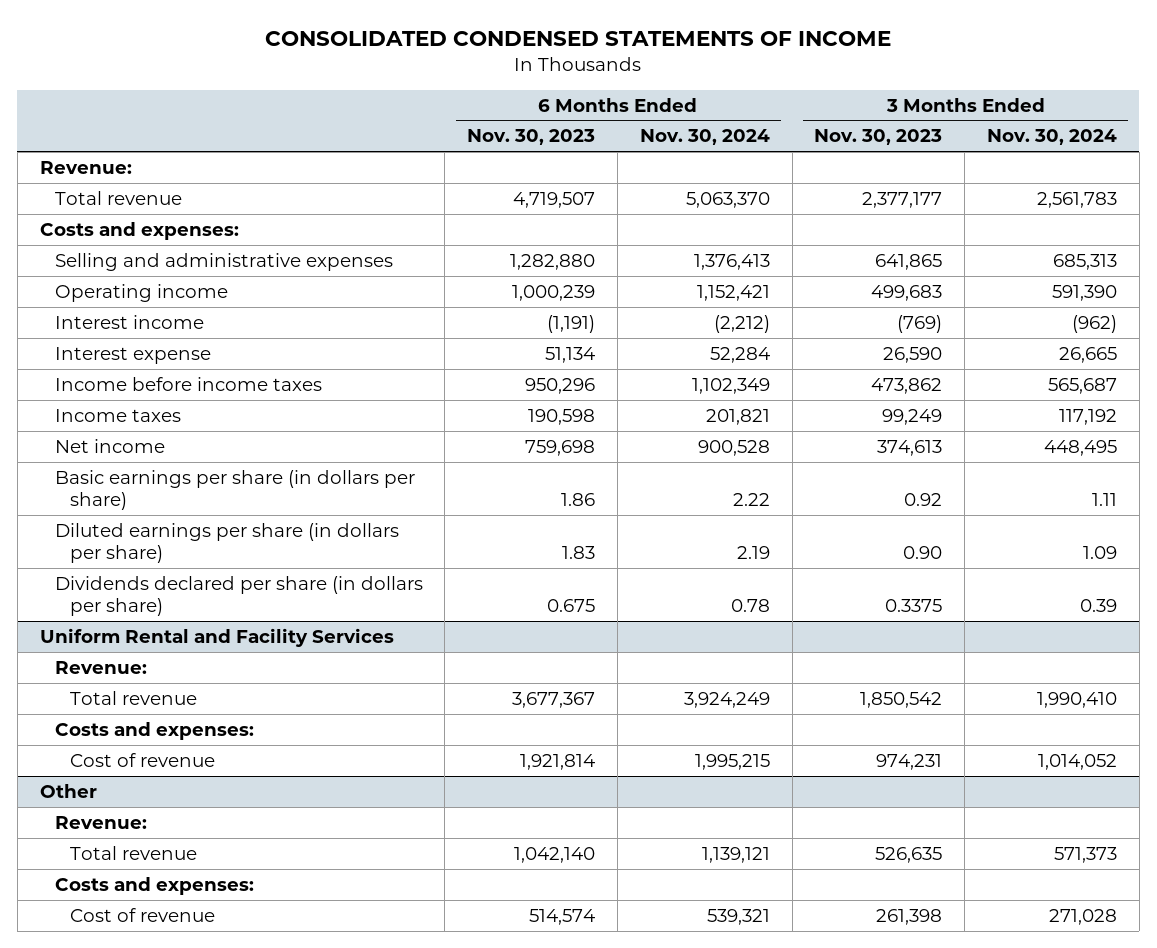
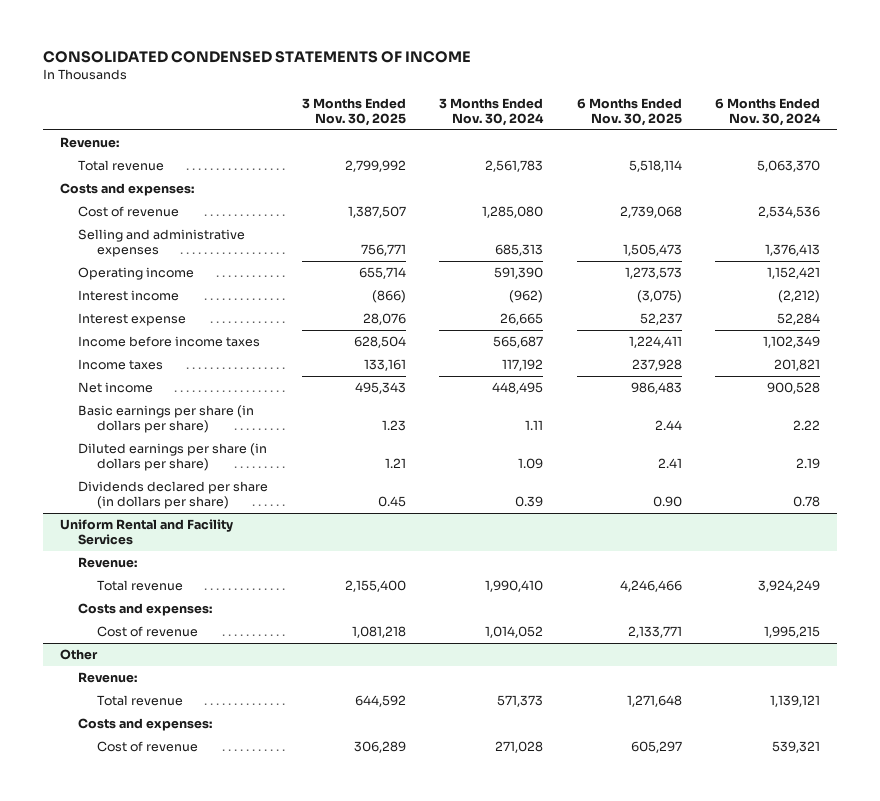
[467,129,596,146] Nov. 30, 2023 -> none
[814,129,943,146] Nov. 30, 2023 -> none
none -> [301,97,406,126] 3 Months Ended Nov. 30, 2025
none -> [576,97,682,126] 6 Months Ended Nov. 30, 2025
none -> [78,206,180,218] Cost of revenue

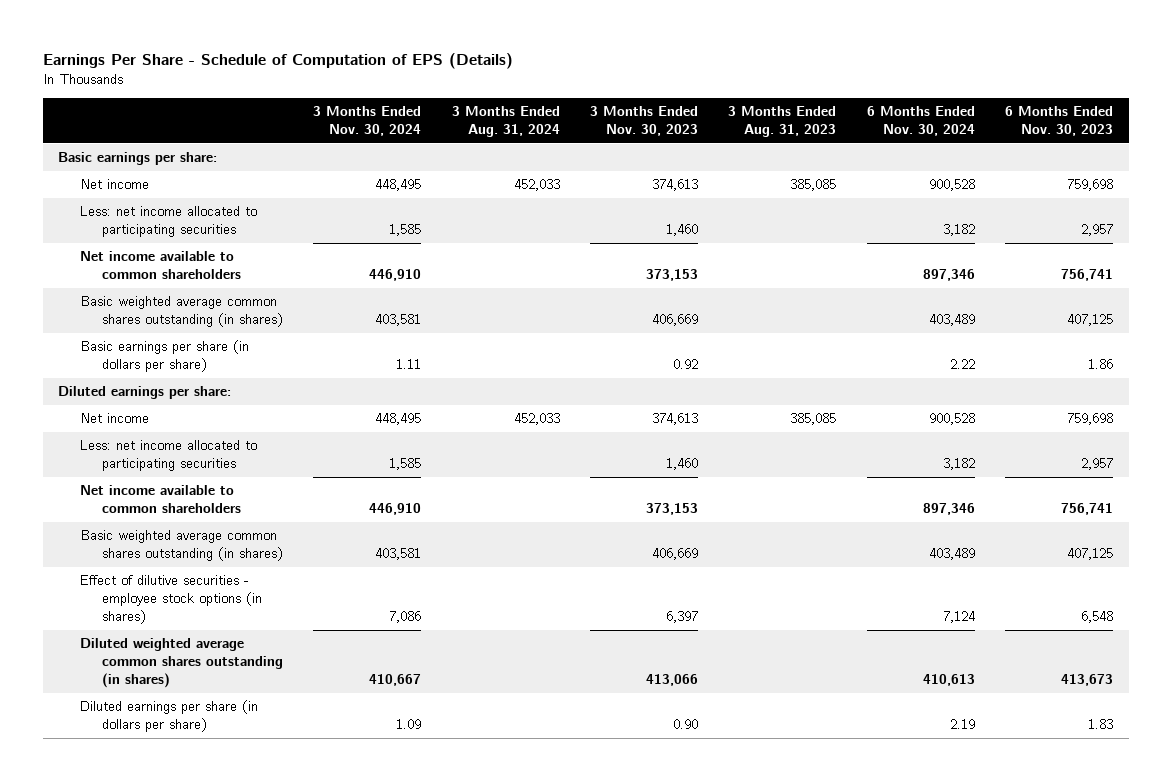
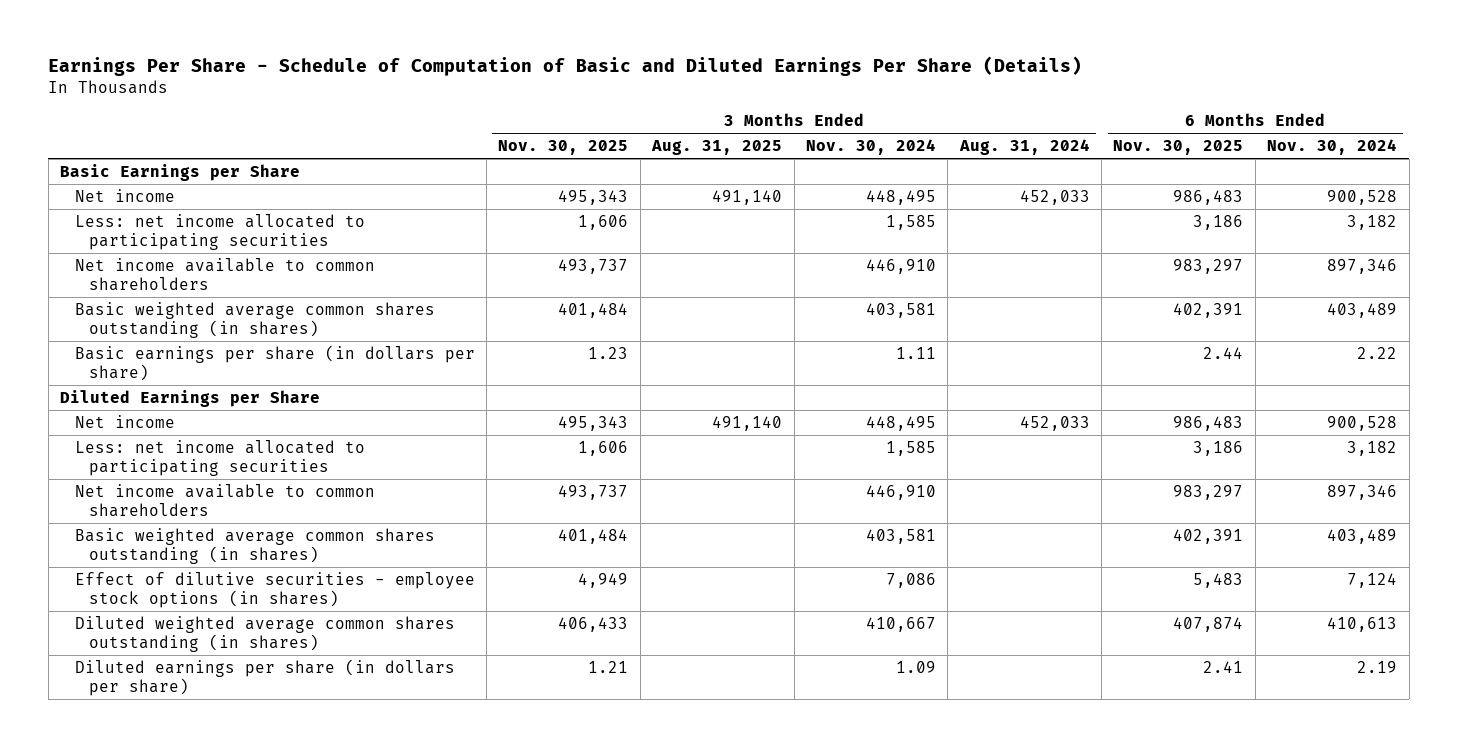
[42,52,513,69] Earnings Per Share - Schedule of Computation of EPS (Details) -> [48,56,1083,77] Earnings Per Share - Schedule of Computation of Basic and Diluted Earnings Per Share (Details)
[590,106,699,136] 3 Months Ended Nov. 30, 2023 -> none
[728,106,837,137] 3 Months Ended Aug. 31, 2023 -> none
[1005,106,1114,136] 6 Months Ended Nov. 30, 2023 -> none
none -> [498,140,629,156] Nov. 30, 2025
none -> [651,140,783,156] Aug. 31, 2025
none -> [1113,140,1244,156] Nov. 30, 2025
[58,152,218,166] Basic earnings per share: -> [60,163,301,181] Basic Earnings per Share
[58,386,232,400] Diluted earnings per share: -> [60,389,321,407] Diluted Earnings per Share

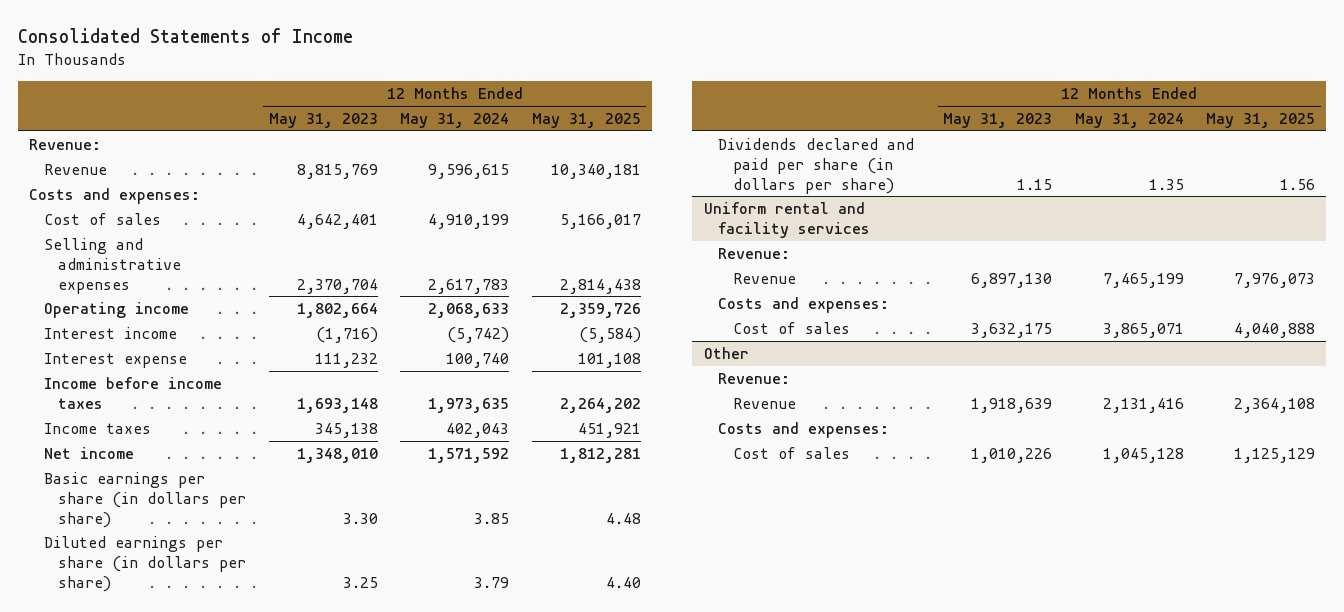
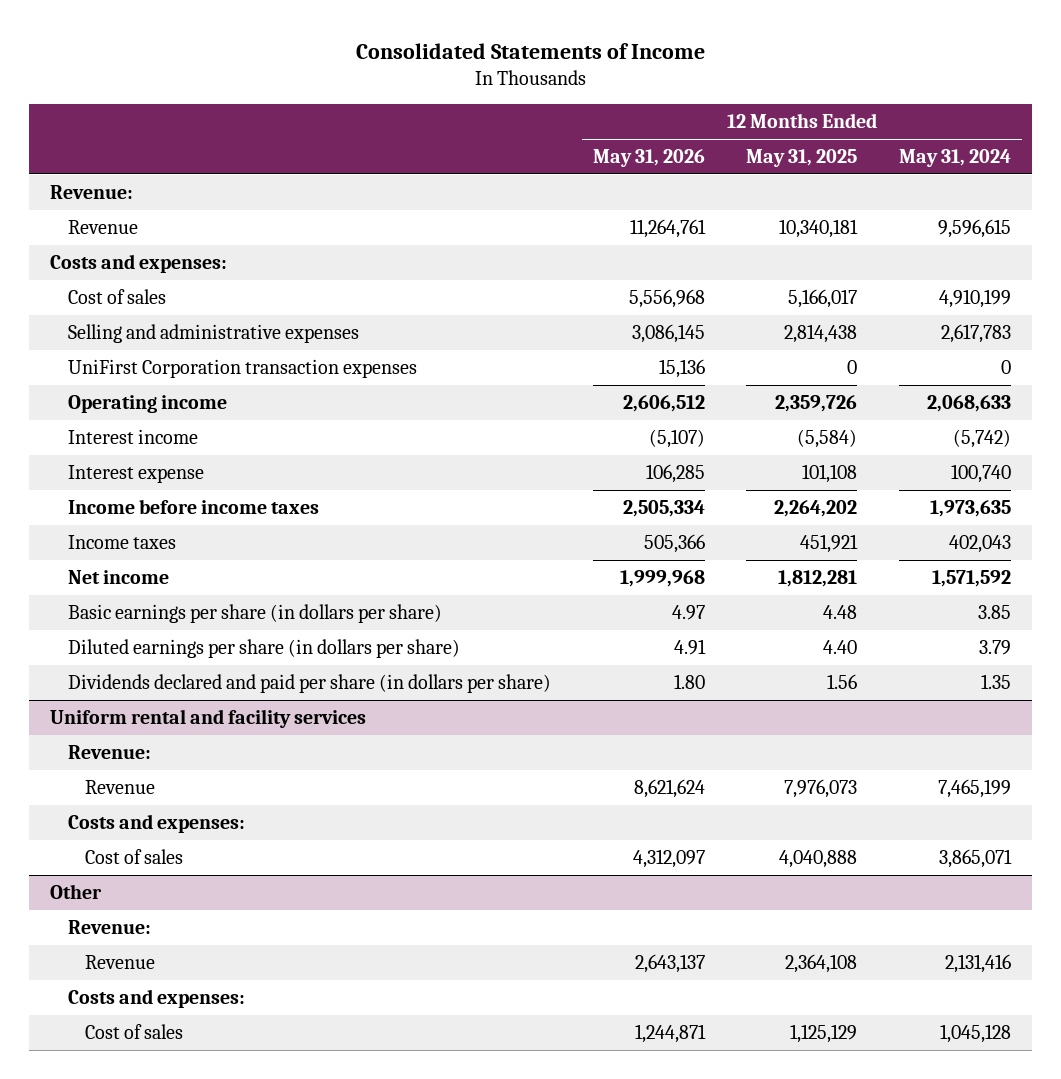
[268,113,378,129] May 31, 2023 -> none
none -> [592,149,705,168] May 31, 2026
none -> [67,358,417,378] UniFirst Corporation transaction expenses

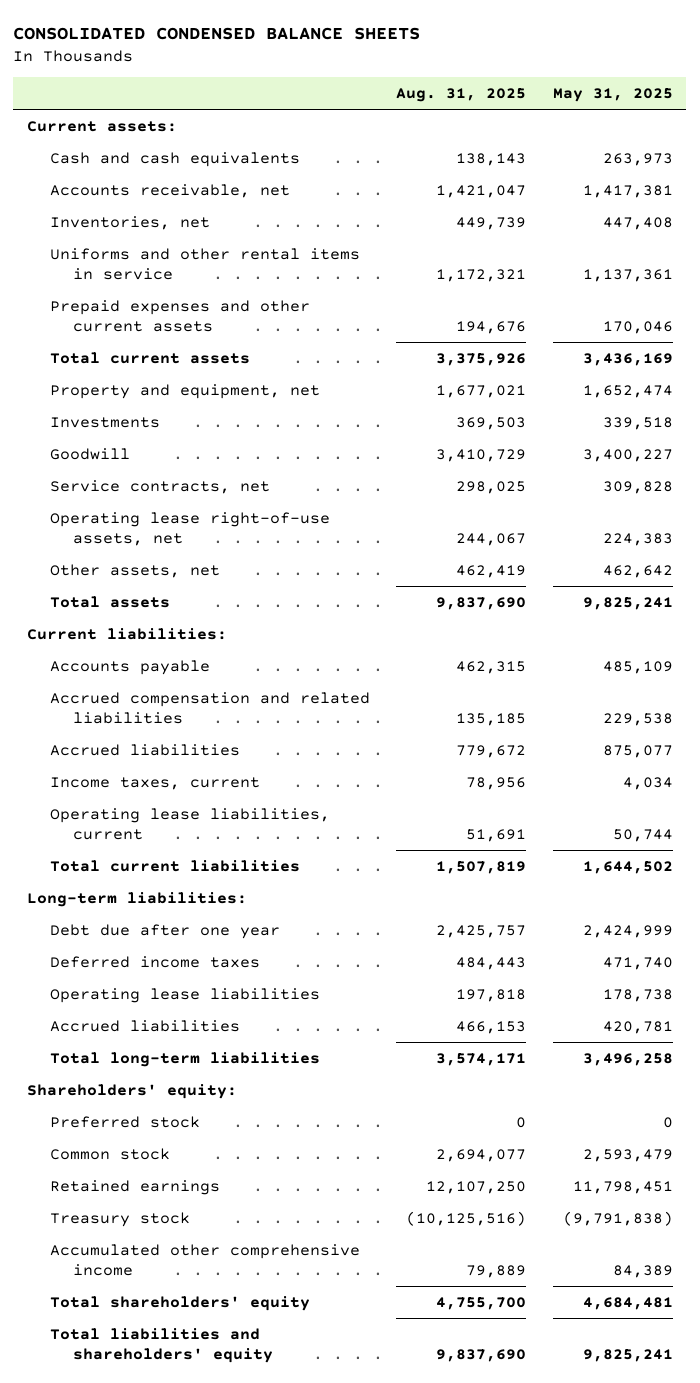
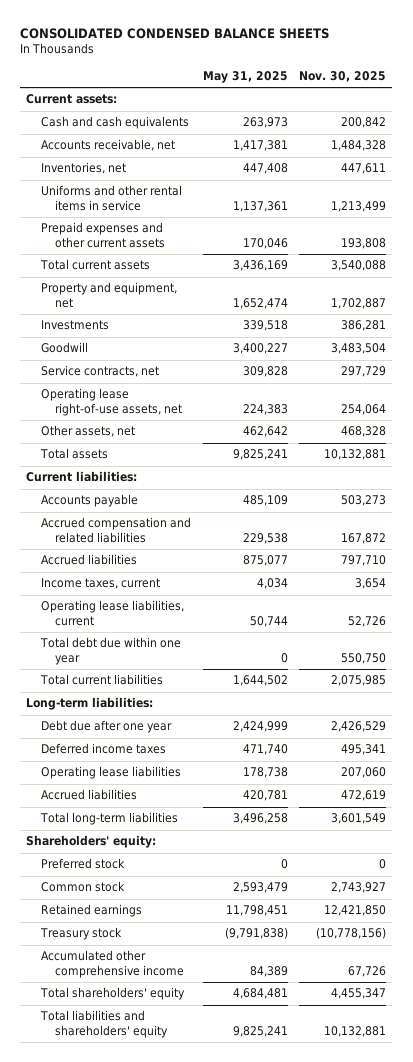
[396,88,527,103] Aug. 31, 2025 -> none
none -> [299,71,387,83] Nov. 30, 2025
none -> [39,637,181,666] Total debt due within one year

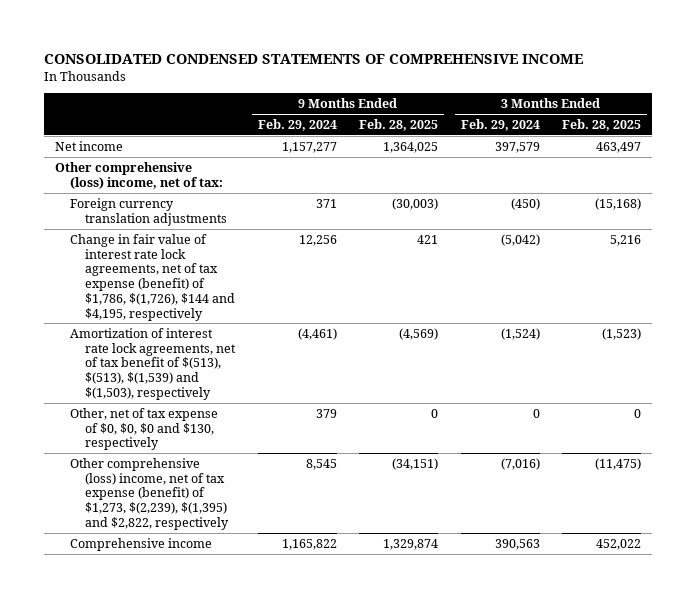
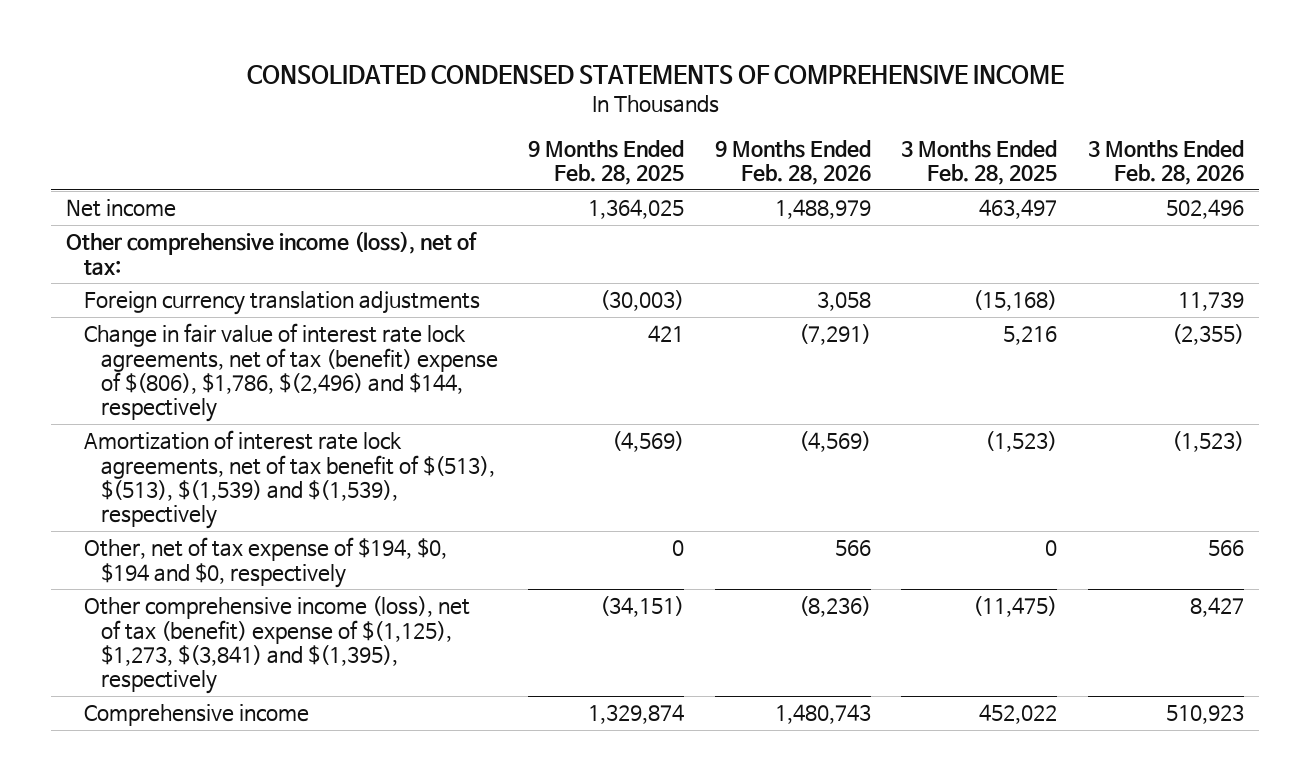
[257,119,337,132] Feb. 29, 2024 -> none
[460,119,540,132] Feb. 29, 2024 -> none
none -> [714,139,871,186] 9 Months Ended Feb. 28, 2026
none -> [1087,139,1244,186] 3 Months Ended Feb. 28, 2026
[55,161,224,189] Other comprehensive (loss) income, net of tax: -> [66,231,478,275] Other comprehensive income (loss), net of tax:
[70,233,236,321] Change in fair value of interest rate lock agreements, net of tax expense (benefit) of $1,786, $(1,726), $144 and $4,195, respectively -> [83,323,498,423] Change in fair value of interest rate lock agreements, net of tax (benefit) expense of $(806), $1,786, $(2,496) and $144, respectively
[70,327,237,400] Amortization of interest rate lock agreements, net of tax benefit of $(513), $(513), $(1,539) and $(1,503), respectively -> [83,430,495,530] Amortization of interest rate lock agreements, net of tax benefit of $(513), $(513), $(1,539) and $(1,539), respectively
[70,407,219,451] Other, net of tax expense of $0, $0, $0 and $130, respectively -> [83,537,447,588] Other, net of tax expense of $194, $0, $194 and $0, respectively
[70,457,230,530] Other comprehensive (loss) income, net of tax expense (benefit) of $1,273, $(2,239), $(1,395) and $2,822, respectively -> [83,596,470,695] Other comprehensive income (loss), net of tax (benefit) expense of $(1,125), $1,273, $(3,841) and $(1,395), respectively

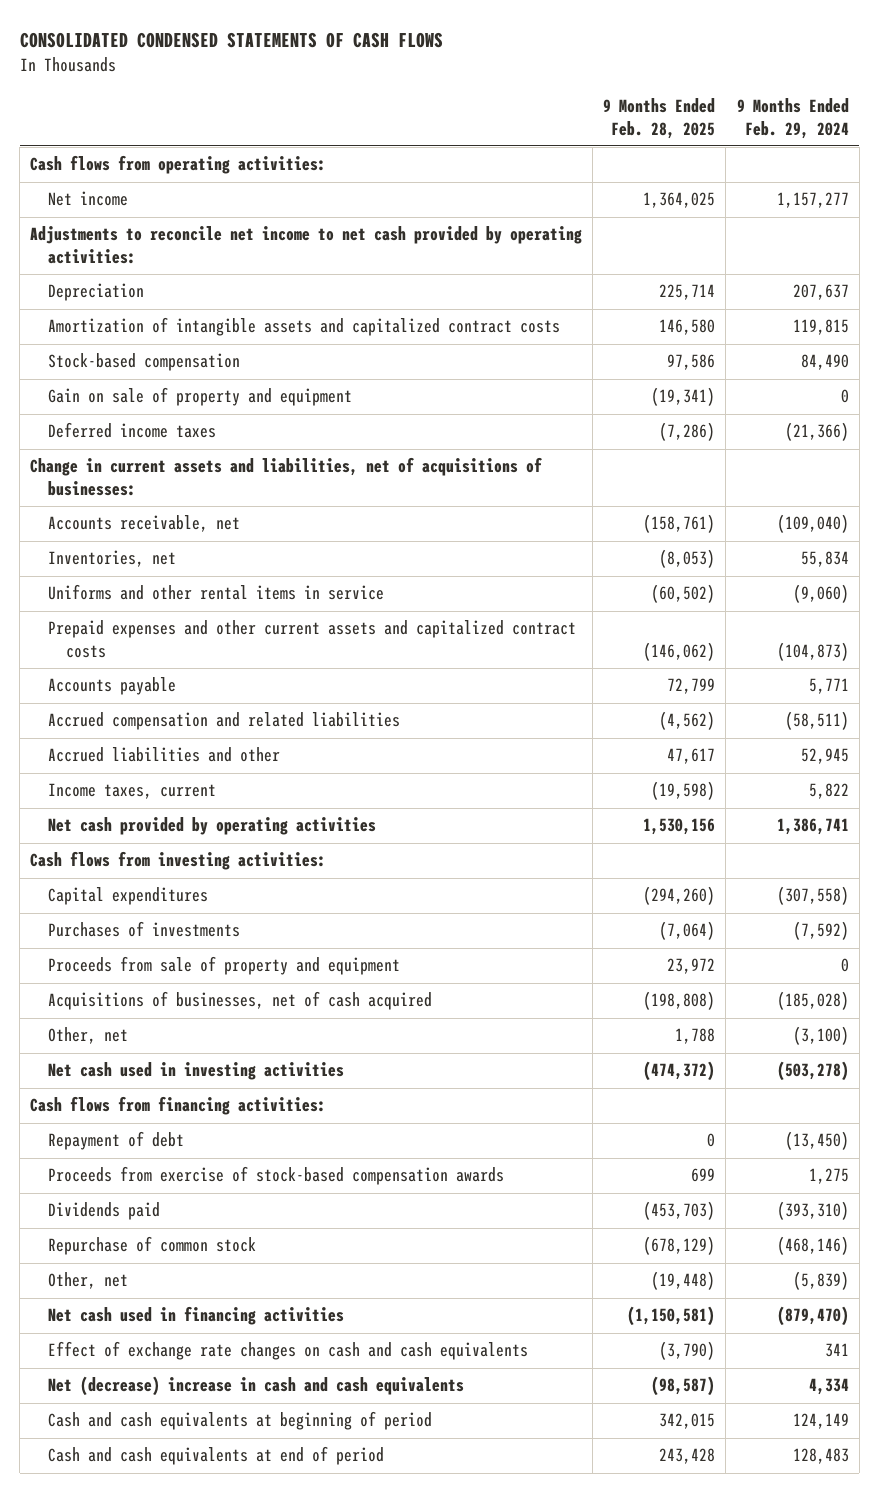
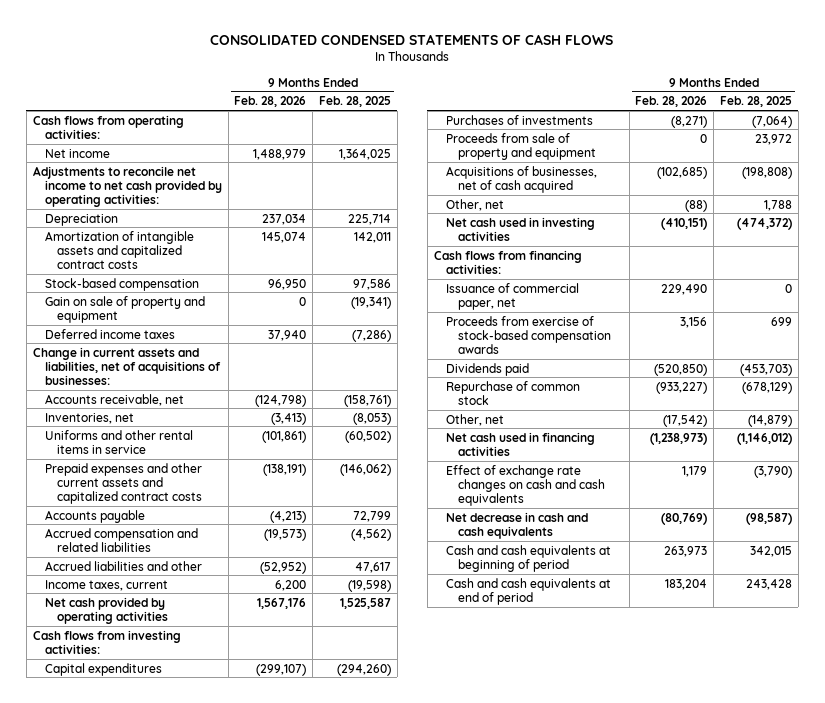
[736,97,849,139] 9 Months Ended Feb. 29, 2024 -> none
none -> [234,96,307,108] Feb. 28, 2026
[659,319,716,336] 146,580 -> [354,231,392,243] 142,011
[643,818,716,836] 1,530,156 -> [340,597,392,609] 1,525,587
[48,1131,185,1151] Repayment of debt -> none
none -> [445,282,579,310] Issuance of commercial paper, net
[651,1271,716,1291] (19,448) -> [748,414,793,427] (14,879)
[627,1306,716,1327] (1,150,581) -> [737,432,793,445] (1,146,012)
[48,1376,465,1397] Net (decrease) increase in cash and cash equivalents -> [445,511,588,539] Net decrease in cash and cash equivalents

